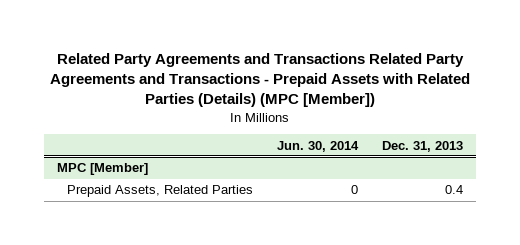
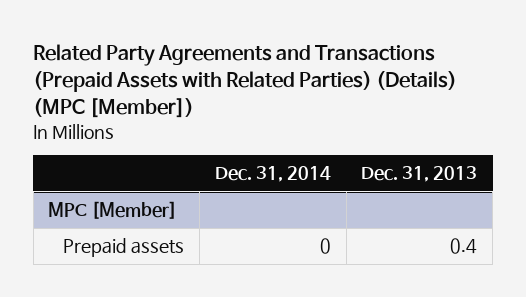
[50,53,471,108] Related Party Agreements and Transactions Related Party Agreements and Transactions - Prepaid Assets with Related Parties (Details) (MPC [Member]) -> [33,44,458,119] Related Party Agreements and Transactions (Prepaid Assets with Related Parties) (Details) (MPC [Member])
[277,140,360,152] Jun. 30, 2014 -> none
none -> [214,166,331,183] Dec. 31, 2014
[66,185,253,198] Prepaid Assets, Related Parties -> [62,238,184,258] Prepaid assets

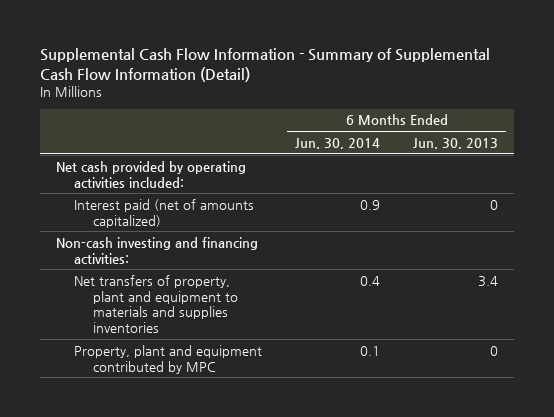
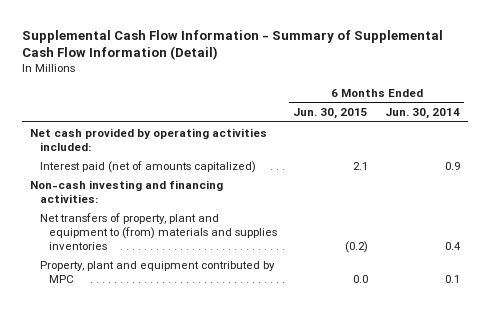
[412,137,498,149] Jun. 30, 2013 -> none
none -> [293,108,369,120] Jun. 30, 2015
[74,274,238,334] Net transfers of property, plant and equipment to materials and supplies inventories -> [39,212,278,250] Net transfers of property, plant and equipment to (from) materials and supplies inventories

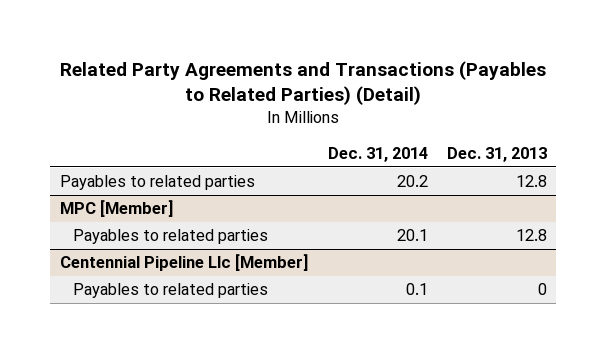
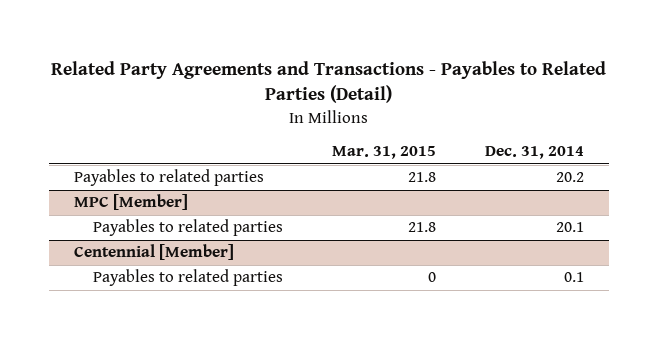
[60,60,547,106] Related Party Agreements and Transactions (Payables to Related Parties) (Detail) -> [50,60,606,104] Related Party Agreements and Transactions - Payables to Related Parties (Detail)
[446,147,547,163] Dec. 31, 2013 -> none
none -> [332,146,437,160] Mar. 31, 2015
[59,254,309,272] Centennial Pipeline Llc [Member] -> [73,244,234,261] Centennial [Member]

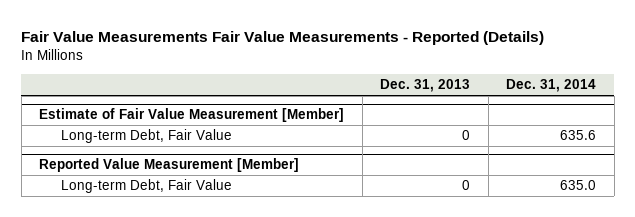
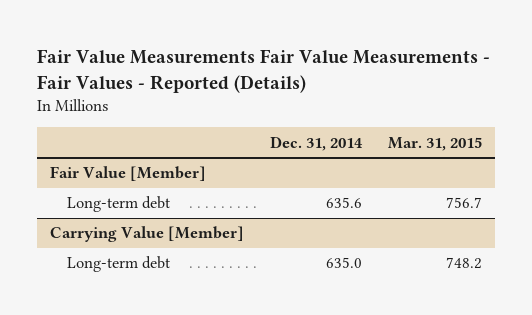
[21,31,545,46] Fair Value Measurements Fair Value Measurements - Reported (Details) -> [37,48,491,93] Fair Value Measurements Fair Value Measurements - Fair Values - Reported (Details)
[380,79,471,93] Dec. 31, 2013 -> none
none -> [388,136,483,151] Mar. 31, 2015
[39,108,345,123] Estimate of Fair Value Measurement [Member] -> [50,166,207,182] Fair Value [Member]
[60,129,232,144] Long-term Debt, Fair Value -> [67,196,171,213] Long-term debt
[39,158,300,173] Reported Value Measurement [Member] -> [50,226,245,243] Carrying Value [Member]
[60,179,232,194] Long-term Debt, Fair Value -> [67,256,171,273] Long-term debt

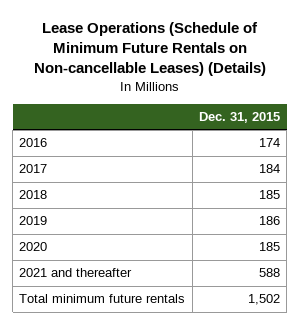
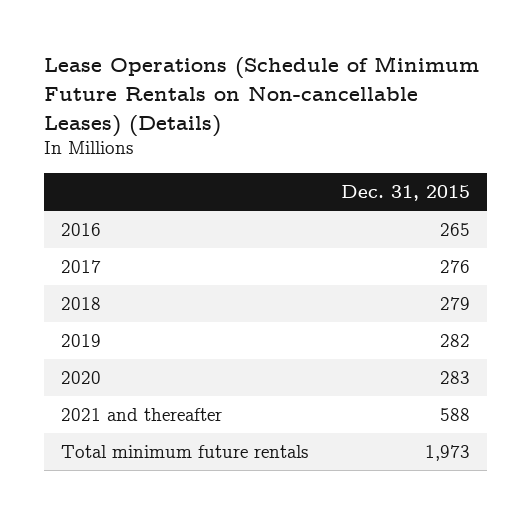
[258,138,280,148] 174 -> [440,223,471,237] 265
[258,164,280,174] 184 -> [440,260,471,274] 276
[258,190,280,200] 185 -> [440,297,471,311] 279
[258,216,280,226] 186 -> [440,334,471,348] 282
[258,242,280,252] 185 -> [440,371,471,385] 283
[247,294,280,306] 1,502 -> [425,445,471,462] 1,973

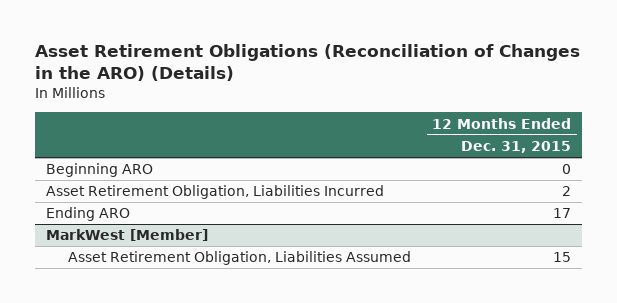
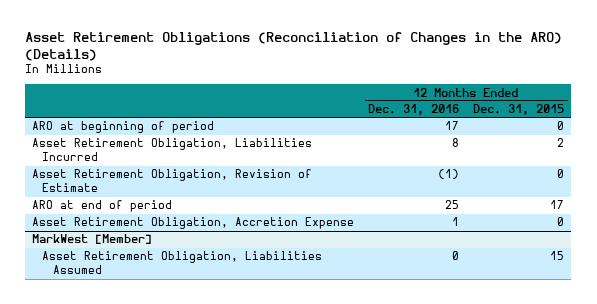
none -> [368,104,460,116] Dec. 31, 2016
[45,163,153,178] Beginning ARO -> [32,121,215,134] ARO at beginning of period
none -> [32,169,313,193] Asset Retirement Obligation, Revision of Estimate
[45,207,130,222] Ending ARO -> [32,200,173,213] ARO at end of period
none -> [32,217,355,230] Asset Retirement Obligation, Accretion Expense

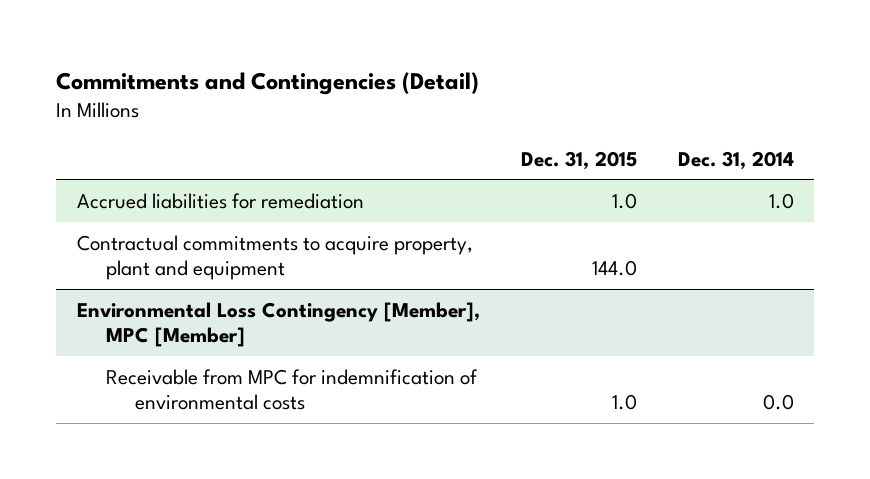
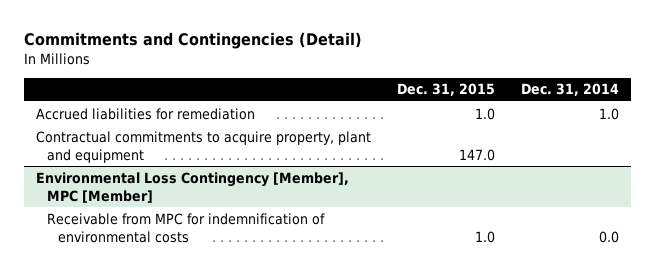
[591,260,637,277] 144.0 -> [458,148,495,161] 147.0

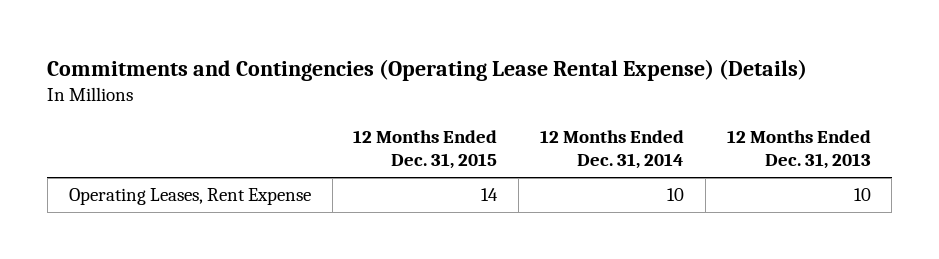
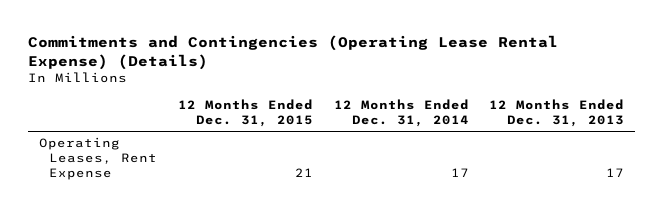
[481,188,499,202] 14 -> [294,168,313,178] 21
[667,188,685,202] 10 -> [450,168,469,178] 17
[853,188,871,202] 10 -> [606,168,625,178] 17

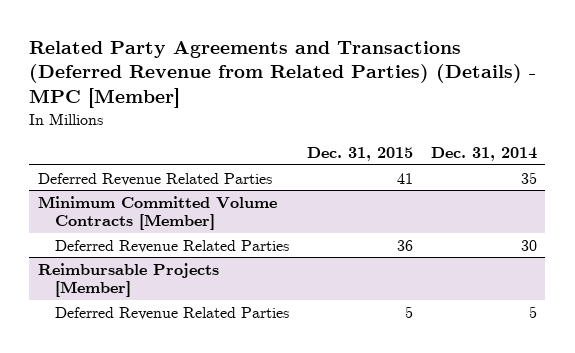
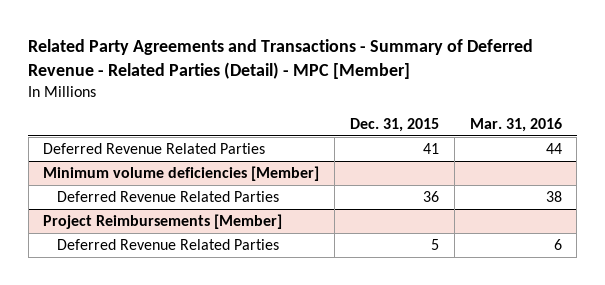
[29,40,537,109] Related Party Agreements and Transactions (Deferred Revenue from Related Parties) (Details) - MPC [Member] -> [28,39,534,80] Related Party Agreements and Transactions - Summary of Deferred Revenue - Related Parties (Detail) - MPC [Member]
[430,147,537,162] Dec. 31, 2014 -> none
none -> [469,118,562,133] Mar. 31, 2016
[38,195,278,231] Minimum Committed Volume Contracts [Member] -> [43,165,320,181] Minimum volume deficiencies [Member]
[38,262,220,298] Reimbursable Projects [Member] -> [43,213,283,229] Project Reimbursements [Member]

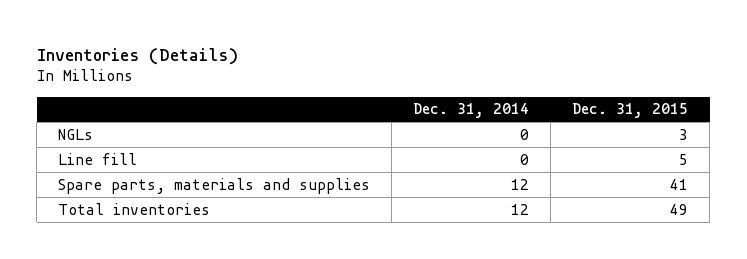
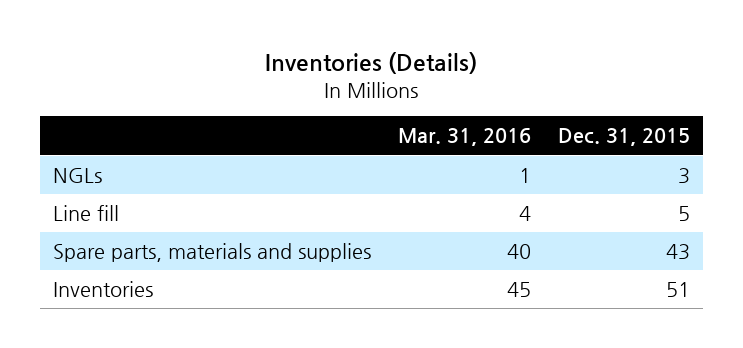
[413,103,530,119] Dec. 31, 2014 -> none
none -> [397,128,531,147] Mar. 31, 2016
[670,178,689,190] 41 -> [665,244,690,261] 43
[58,202,211,215] Total inventories -> [53,281,154,298] Inventories
[670,203,689,215] 49 -> [665,282,690,298] 51

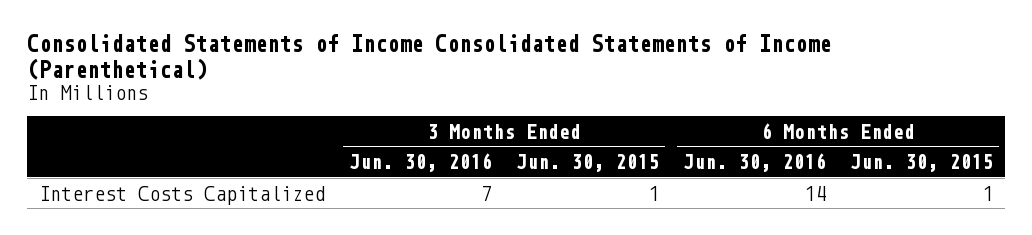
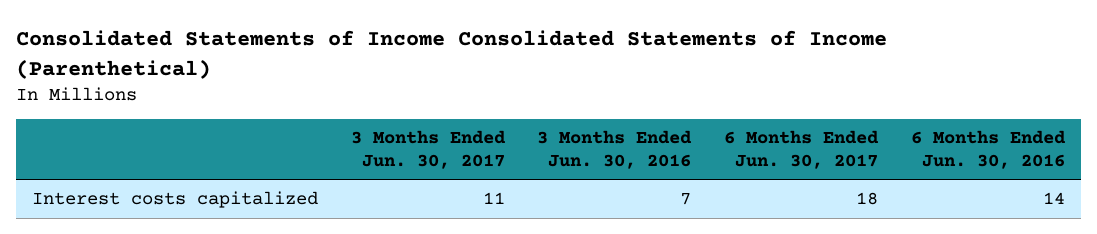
[515,154,659,173] Jun. 30, 2015 -> none
[850,154,994,173] Jun. 30, 2015 -> none
none -> [350,130,506,170] 3 Months Ended Jun. 30, 2017
none -> [724,130,880,170] 6 Months Ended Jun. 30, 2017
[38,185,325,205] Interest Costs Capitalized -> [32,191,319,209] Interest costs capitalized

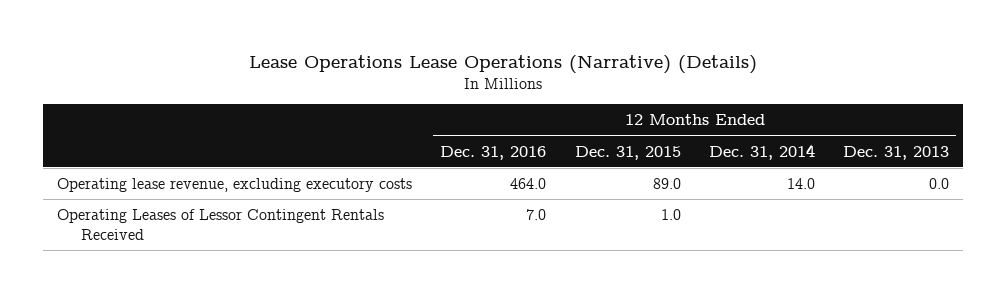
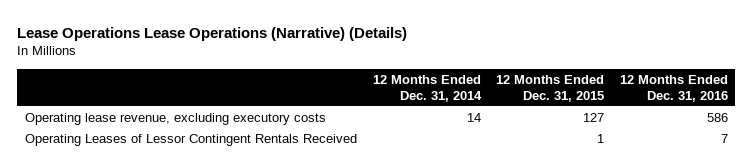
[842,145,949,160] Dec. 31, 2013 -> none
[510,178,547,190] 464.0 -> [706,113,728,123] 586
[652,178,681,190] 89.0 -> [583,113,605,123] 127
[786,178,815,190] 14.0 -> [466,113,481,123] 14
[526,209,547,221] 7.0 -> [720,134,728,144] 7
[660,209,681,221] 1.0 -> [597,134,605,144] 1

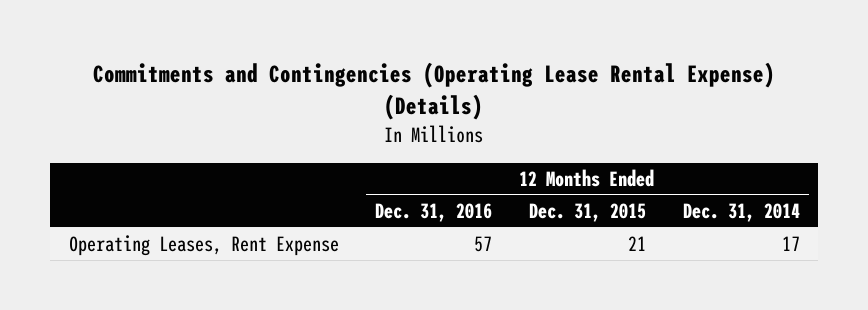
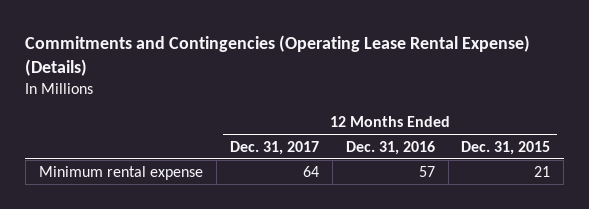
[682,202,800,222] Dec. 31, 2014 -> none
none -> [229,140,319,155] Dec. 31, 2017
[68,235,339,257] Operating Leases, Rent Expense -> [38,166,203,181] Minimum rental expense

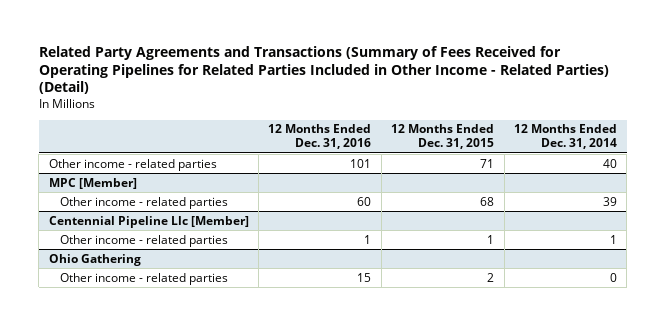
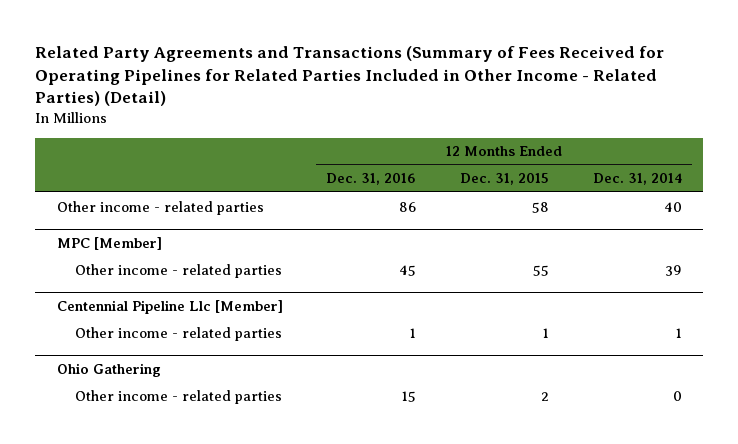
[350,158,372,168] 101 -> [399,201,417,212] 86
[480,158,495,168] 71 -> [532,201,550,213] 58
[357,196,372,206] 60 -> [399,264,417,276] 45
[480,196,495,206] 68 -> [533,264,550,276] 55

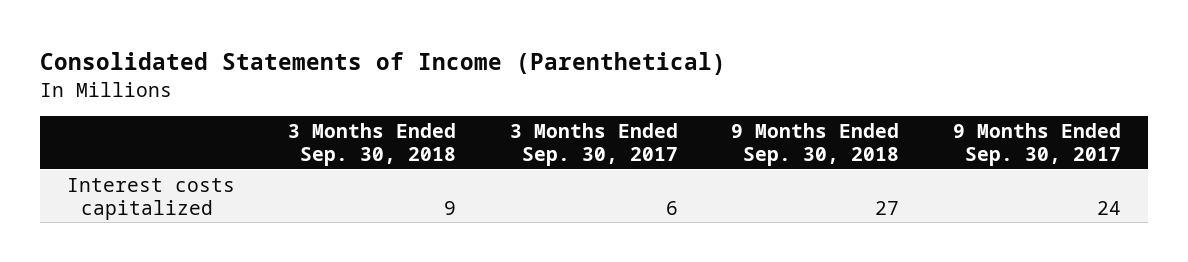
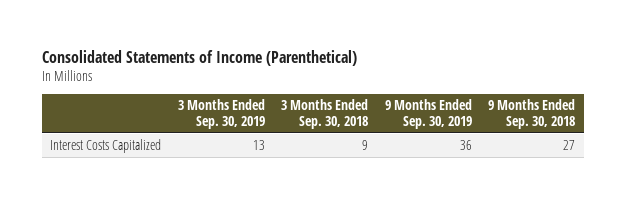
[509,122,678,167] 3 Months Ended Sep. 30, 2017 -> none
[952,122,1121,167] 9 Months Ended Sep. 30, 2017 -> none
none -> [177,99,265,130] 3 Months Ended Sep. 30, 2019
none -> [384,99,472,130] 9 Months Ended Sep. 30, 2019
[66,177,235,220] Interest costs capitalized -> [50,139,162,154] Interest Costs Capitalized

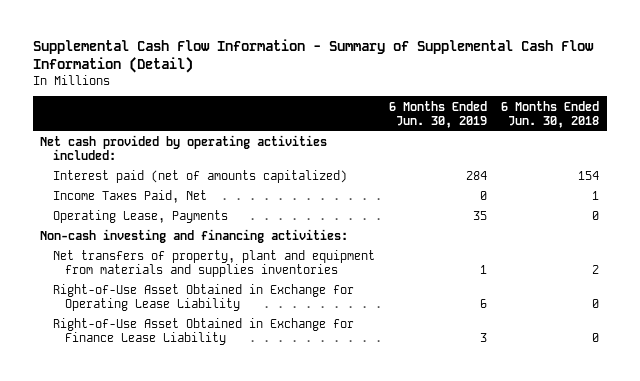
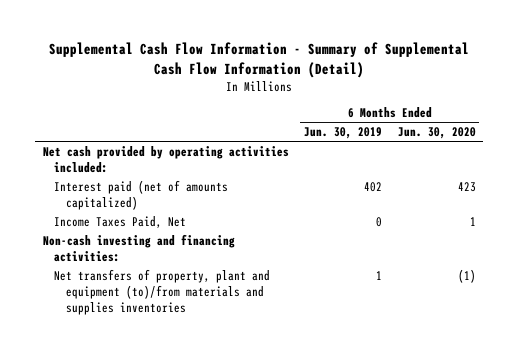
[501,100,600,128] 6 Months Ended Jun. 30, 2018 -> none
none -> [397,127,476,140] Jun. 30, 2020
[466,171,488,181] 284 -> [364,181,383,192] 402
[52,210,228,224] Operating Lease, Payments -> none
[52,284,354,312] Right-of-Use Asset Obtained in Exchange for Operating Lease Liability -> none
[52,318,354,346] Right-of-Use Asset Obtained in Exchange for Finance Lease Liability -> none
[52,250,375,278] Net transfers of property, plant and equipment from materials and supplies inventories -> [54,268,271,315] Net transfers of property, plant and equipment (to)/from materials and supplies inventories

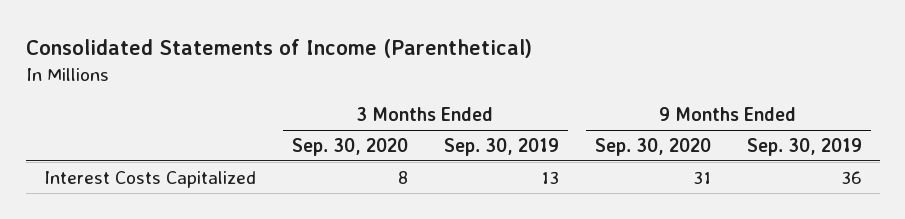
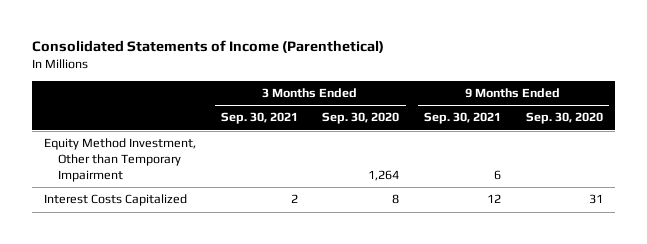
[443,137,559,156] Sep. 30, 2019 -> none
[746,137,862,156] Sep. 30, 2019 -> none
none -> [220,112,298,125] Sep. 30, 2021
none -> [424,112,502,125] Sep. 30, 2021
none -> [44,138,197,182] Equity Method Investment, Other than Temporary Impairment

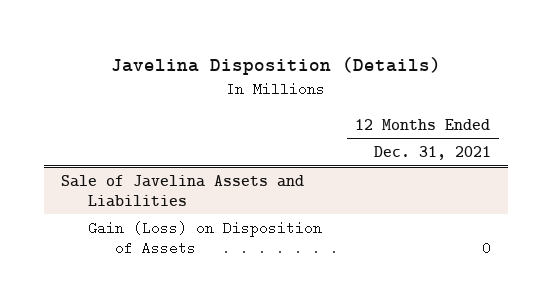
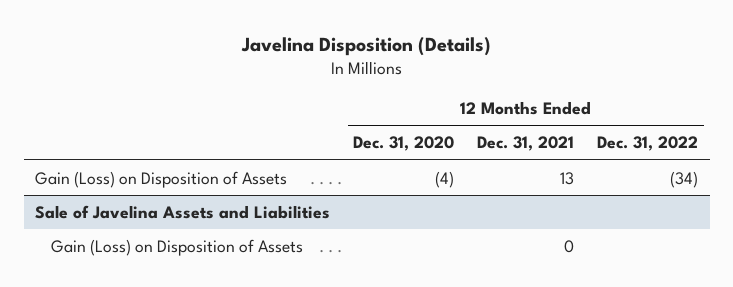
none -> [353,136,455,152] Dec. 31, 2020
none -> [597,136,699,152] Dec. 31, 2022
none -> [35,170,288,188] Gain (Loss) on Disposition of Assets

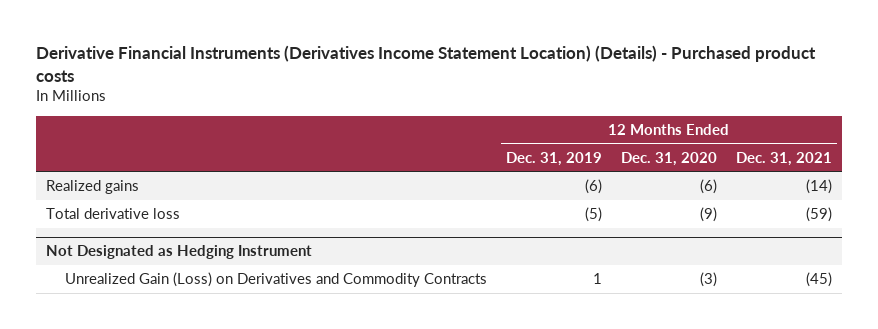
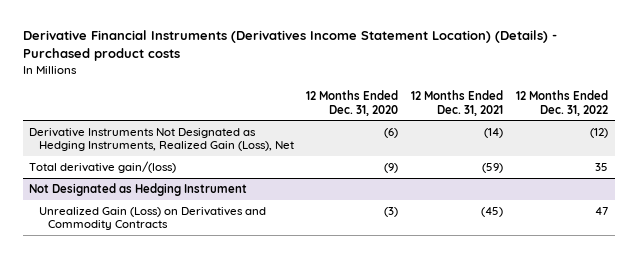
[505,151,602,166] Dec. 31, 2019 -> none
none -> [516,90,609,116] 12 Months Ended Dec. 31, 2022
[45,180,139,195] Realized gains -> [29,127,294,152] Derivative Instruments Not Designated as Hedging Instruments, Realized Gain (Loss), Net
[45,208,180,220] Total derivative loss -> [29,160,177,173] Total derivative gain/(loss)

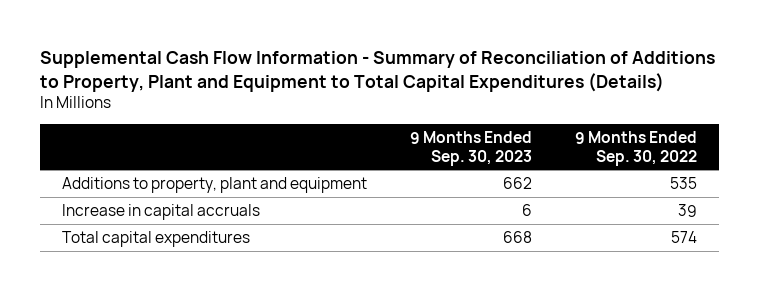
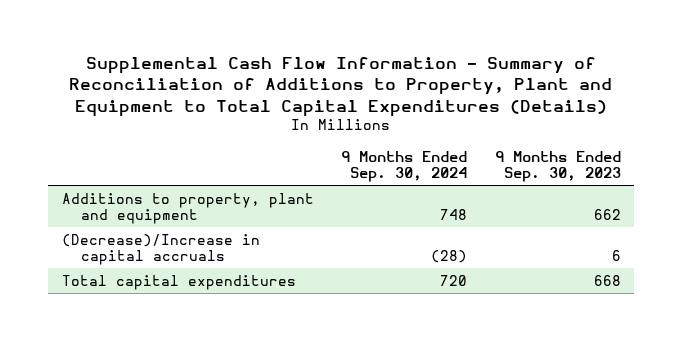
[575,130,698,166] 9 Months Ended Sep. 30, 2022 -> none
none -> [341,150,468,183] 9 Months Ended Sep. 30, 2024
[61,203,260,220] Increase in capital accruals -> [61,233,260,265] (Decrease)/Increase in capital accruals

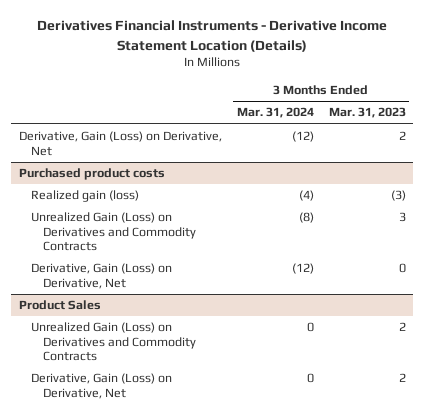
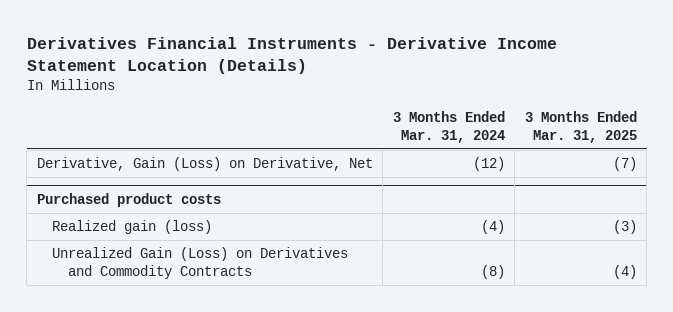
[328,107,406,119] Mar. 31, 2023 -> none
none -> [524,111,637,144] 3 Months Ended Mar. 31, 2025
[31,263,173,289] Derivative, Gain (Loss) on Derivative, Net -> none
[18,300,101,311] Product Sales -> none
[31,322,197,361] Unrealized Gain (Loss) on Derivatives and Commodity Contracts -> none
[31,373,173,399] Derivative, Gain (Loss) on Derivative, Net -> none

